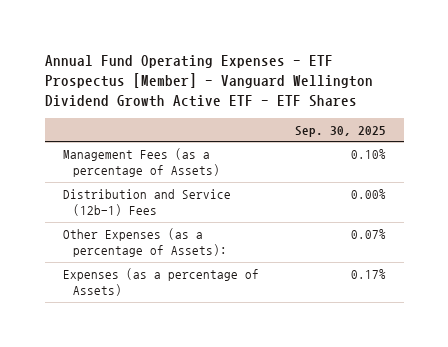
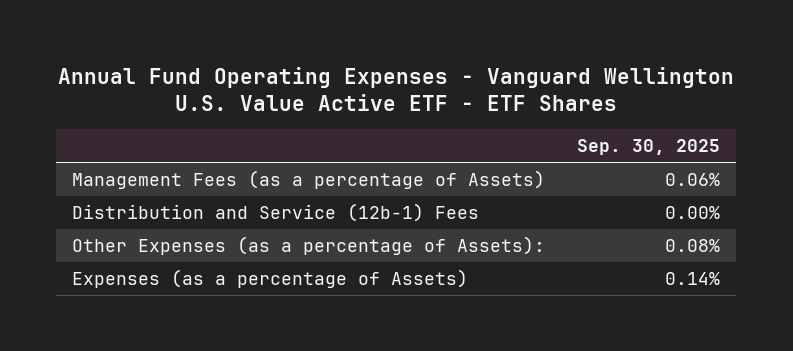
[44,54,373,107] Annual Fund Operating Expenses - ETF Prospectus [Member] - Vanguard Wellington Dividend Growth Active ETF - ETF Shares -> [58,66,735,112] Annual Fund Operating Expenses - Vanguard Wellington U.S. Value Active ETF - ETF Shares
[350,148,386,159] 0.10% -> [665,173,721,187] 0.06%
[350,228,386,239] 0.07% -> [665,239,721,253] 0.08%
[350,268,386,279] 0.17% -> [665,272,721,286] 0.14%

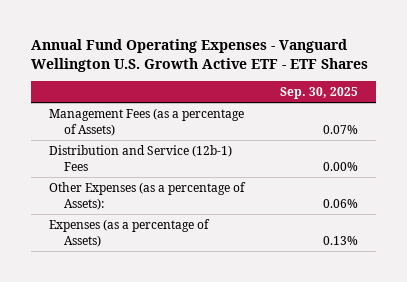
[58,66,735,112] Annual Fund Operating Expenses - Vanguard Wellington U.S. Value Active ETF - ETF Shares -> [30,38,368,72] Annual Fund Operating Expenses - Vanguard Wellington U.S. Growth Active ETF - ETF Shares
[665,173,721,187] 0.06% -> [322,124,358,134] 0.07%
[665,239,721,253] 0.08% -> [322,198,358,208] 0.06%
[665,272,721,286] 0.14% -> [322,235,358,245] 0.13%

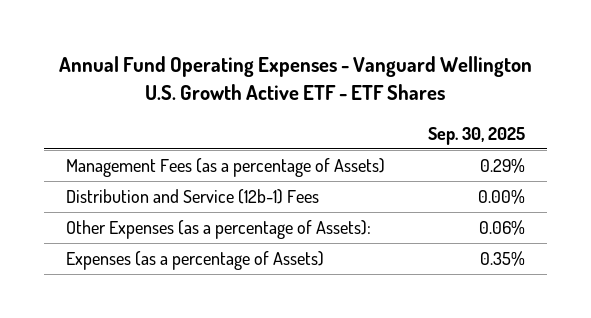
[322,124,358,134] 0.07% -> [480,158,526,174] 0.29%
[322,235,358,245] 0.13% -> [480,251,526,267] 0.35%

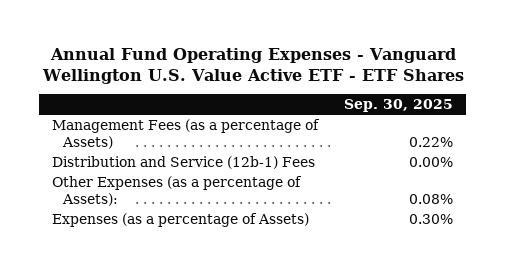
[59,55,533,100] Annual Fund Operating Expenses - Vanguard Wellington U.S. Growth Active ETF - ETF Shares -> [41,47,464,84] Annual Fund Operating Expenses - Vanguard Wellington U.S. Value Active ETF - ETF Shares
[480,158,526,174] 0.29% -> [409,136,454,147] 0.22%
[479,220,526,236] 0.06% -> [409,193,454,204] 0.08%
[480,251,526,267] 0.35% -> [409,214,454,225] 0.30%

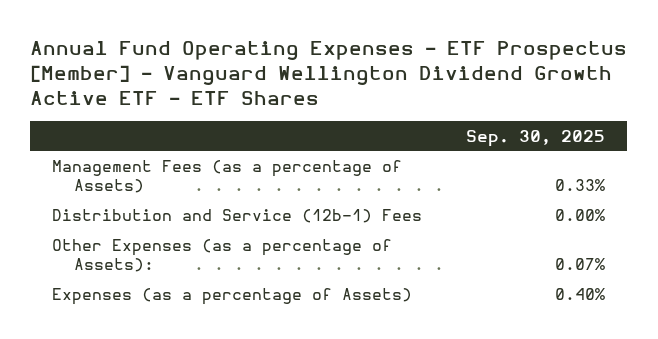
[41,47,464,84] Annual Fund Operating Expenses - Vanguard Wellington U.S. Value Active ETF - ETF Shares -> [30,41,628,105] Annual Fund Operating Expenses - ETF Prospectus [Member] - Vanguard Wellington Dividend Growth Active ETF - ETF Shares
[409,136,454,147] 0.22% -> [555,179,606,192] 0.33%
[409,193,454,204] 0.08% -> [555,258,606,271] 0.07%
[409,214,454,225] 0.30% -> [555,287,606,300] 0.40%

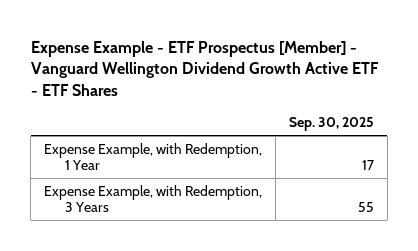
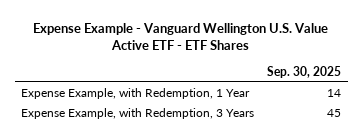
[30,40,379,96] Expense Example - ETF Prospectus [Member] - Vanguard Wellington Dividend Growth Active ETF - ETF Shares -> [33,22,329,51] Expense Example - Vanguard Wellington U.S. Value Active ETF - ETF Shares
[361,160,374,171] 17 -> [327,89,342,98] 14
[357,202,374,213] 55 -> [327,109,342,118] 45

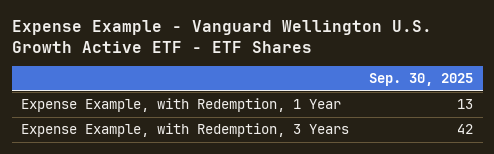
[33,22,329,51] Expense Example - Vanguard Wellington U.S. Value Active ETF - ETF Shares -> [11,20,432,53] Expense Example - Vanguard Wellington U.S. Growth Active ETF - ETF Shares
[327,89,342,98] 14 -> [456,99,473,110] 13
[327,109,342,118] 45 -> [456,124,473,135] 42

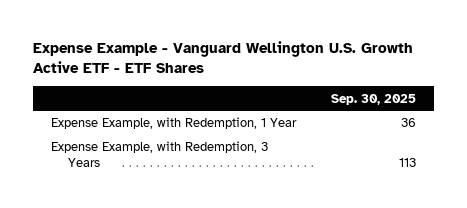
[456,99,473,110] 13 -> [401,118,417,128] 36
[456,124,473,135] 42 -> [399,158,417,168] 113

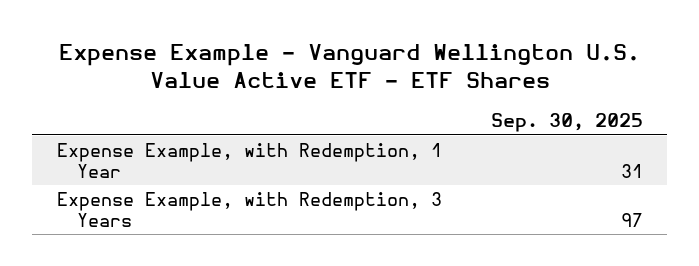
[33,41,414,74] Expense Example - Vanguard Wellington U.S. Growth Active ETF - ETF Shares -> [58,44,640,89] Expense Example - Vanguard Wellington U.S. Value Active ETF - ETF Shares
[401,118,417,128] 36 -> [620,163,643,178] 31
[399,158,417,168] 113 -> [620,212,643,227] 97

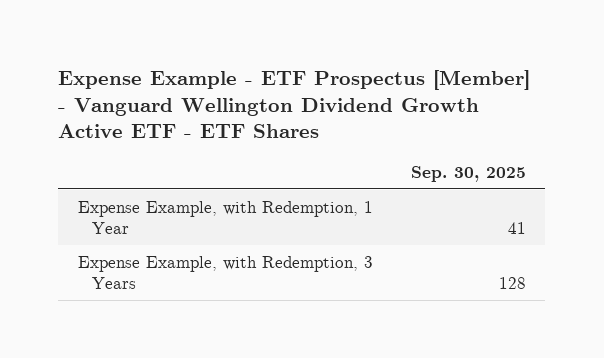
[58,44,640,89] Expense Example - Vanguard Wellington U.S. Value Active ETF - ETF Shares -> [58,70,531,139] Expense Example - ETF Prospectus [Member] - Vanguard Wellington Dividend Growth Active ETF - ETF Shares
[620,163,643,178] 31 -> [508,221,527,234] 41
[620,212,643,227] 97 -> [499,276,527,289] 128

